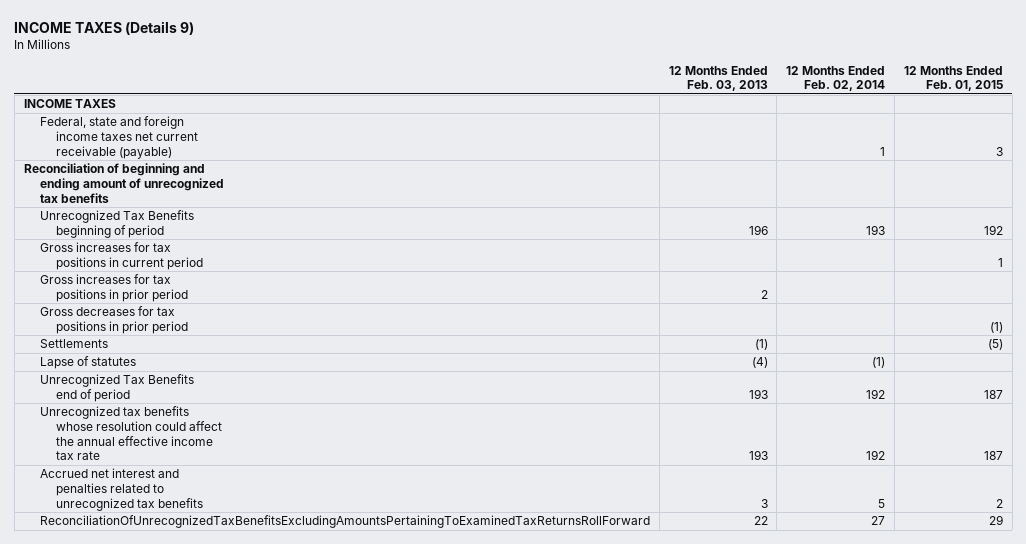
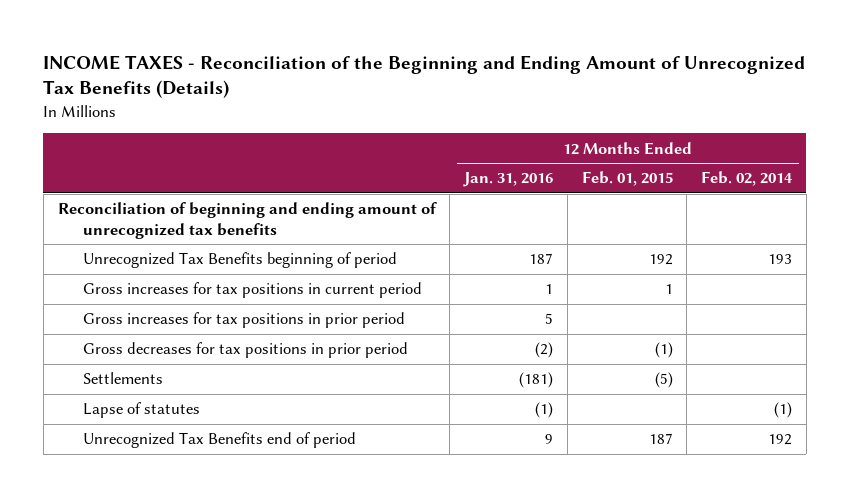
[14,20,195,35] INCOME TAXES (Details 9) -> [43,54,806,99] INCOME TAXES - Reconciliation of the Beginning and Ending Amount of Unrecognized Tax Benefits (Details)
[668,65,768,92] 12 Months Ended Feb. 03, 2013 -> none
none -> [463,172,554,188] Jan. 31, 2016
[23,99,116,109] INCOME TAXES -> none
[39,116,199,159] Federal, state and foreign income taxes net current receivable (payable) -> none
[39,406,223,461] Unrecognized tax benefits whose resolution could affect the annual effective income tax rate -> none
[39,468,204,511] Accrued net interest and penalties related to unrecognized tax benefits -> none
[39,515,650,529] ReconciliationOfUnrecognizedTaxBenefitsExcludingAmountsPertainingToExaminedTaxReturnsRollForward -> none

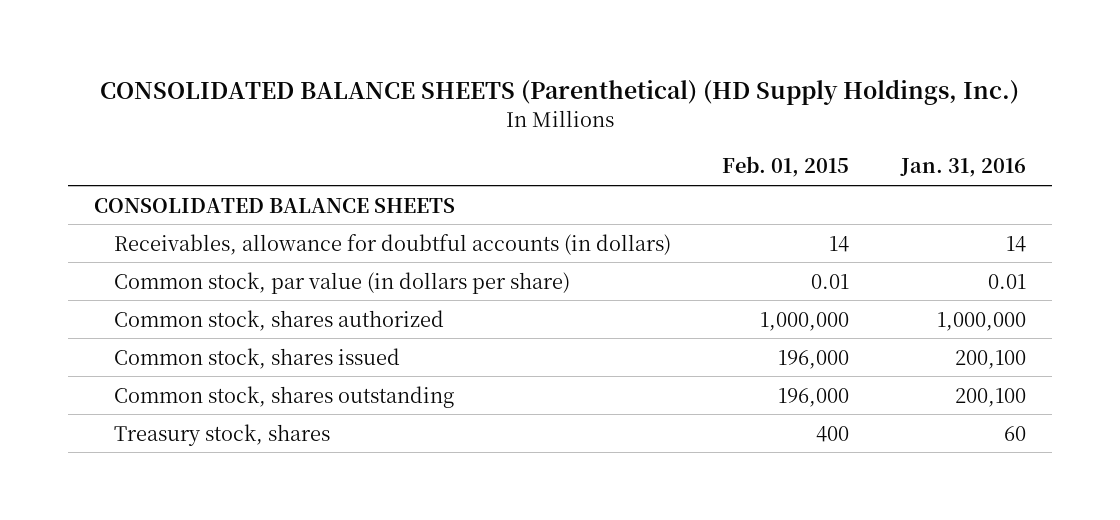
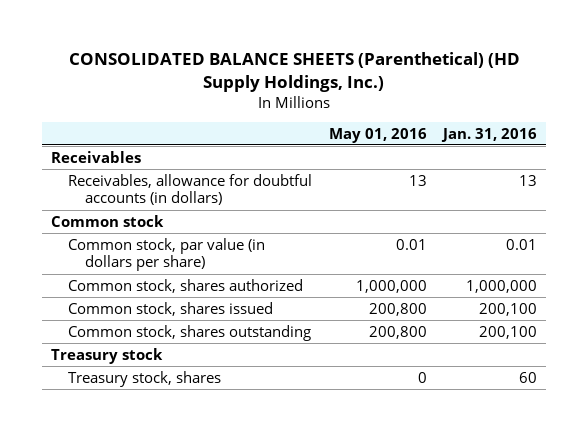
[722,156,850,178] Feb. 01, 2015 -> none
none -> [328,127,427,143] May 01, 2016
[93,197,455,213] CONSOLIDATED BALANCE SHEETS -> none
none -> [50,150,141,163] Receivables
[1005,235,1026,252] 14 -> [519,174,538,186] 13
none -> [50,214,164,227] Common stock
none -> [50,347,163,364] Treasury stock

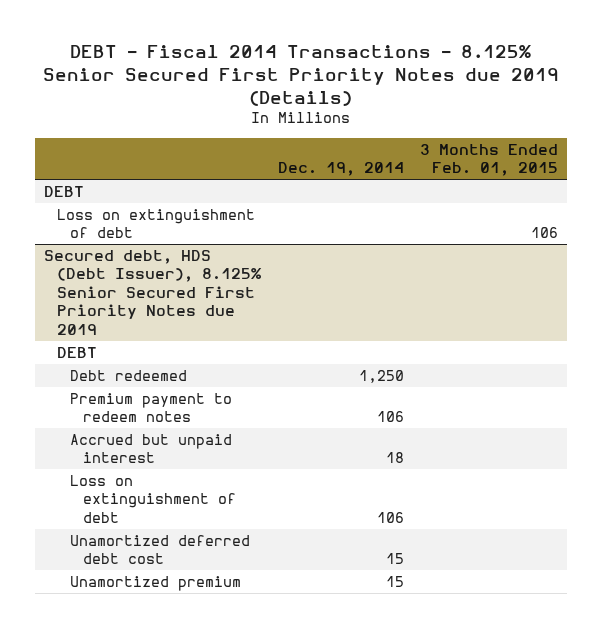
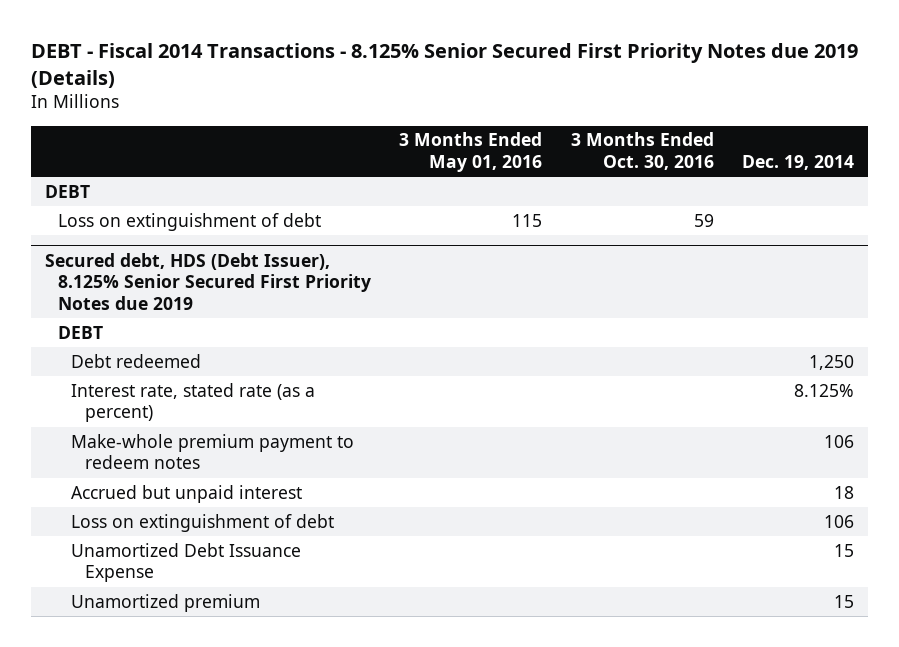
[420,143,559,177] 3 Months Ended Feb. 01, 2015 -> none
none -> [399,132,543,173] 3 Months Ended May 01, 2016
none -> [570,132,714,171] 3 Months Ended Oct. 30, 2016
none -> [71,382,316,423] Interest rate, stated rate (as a percent)
[69,392,232,423] Premium payment to redeem notes -> [71,433,355,470] Make-whole premium payment to redeem notes
[69,534,250,565] Unamortized deferred debt cost -> [71,542,302,583] Unamortized Debt Issuance Expense

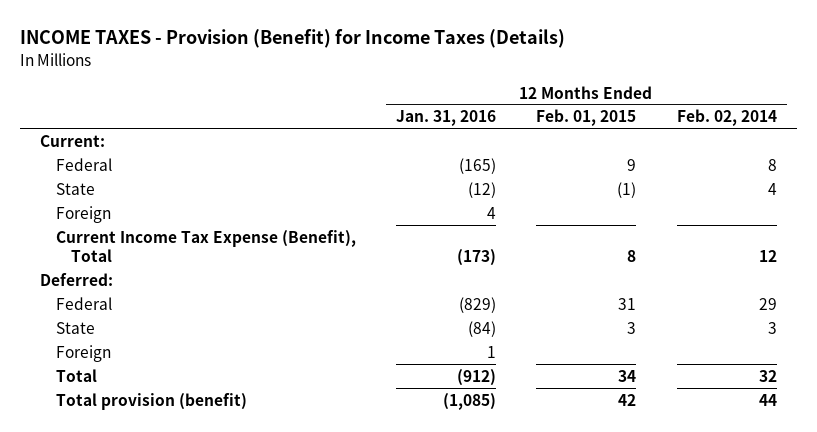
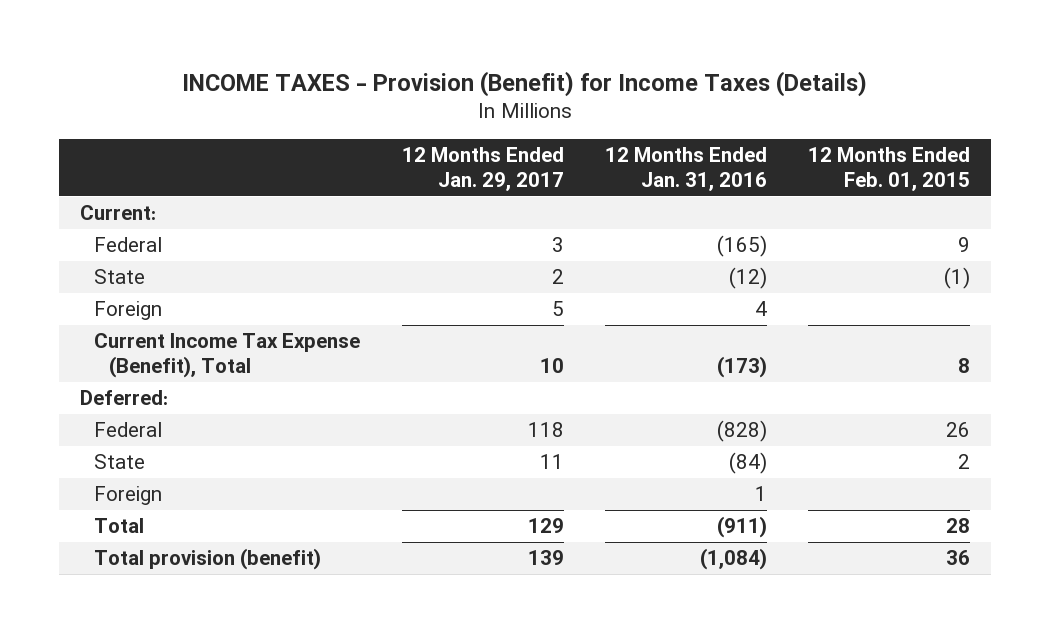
[676,109,777,127] Feb. 02, 2014 -> none
none -> [401,147,564,191] 12 Months Ended Jan. 29, 2017
[459,296,497,313] (829) -> [717,420,768,443] (828)
[618,297,637,310] 31 -> [946,422,971,438] 26
[627,321,637,334] 3 -> [958,454,971,470] 2
[457,368,497,386] (912) -> [717,516,768,539] (911)
[618,369,637,382] 34 -> [946,518,971,534] 28
[443,392,497,410] (1,085) -> [700,548,768,571] (1,084)
[618,393,637,406] 42 -> [946,550,971,566] 36

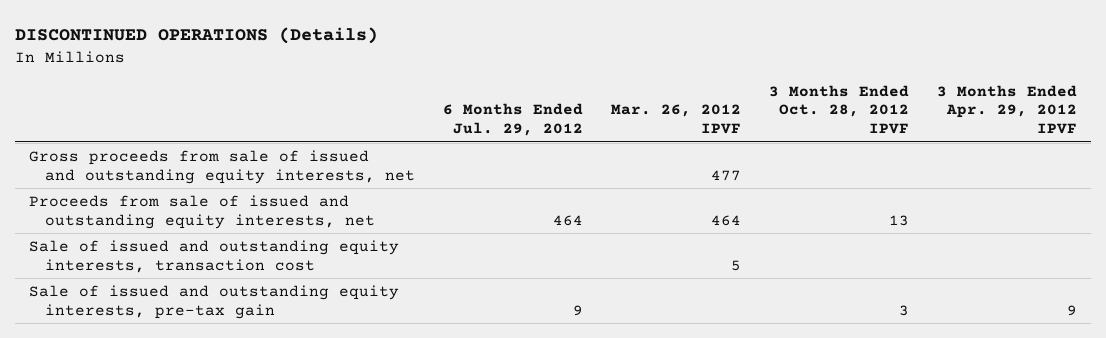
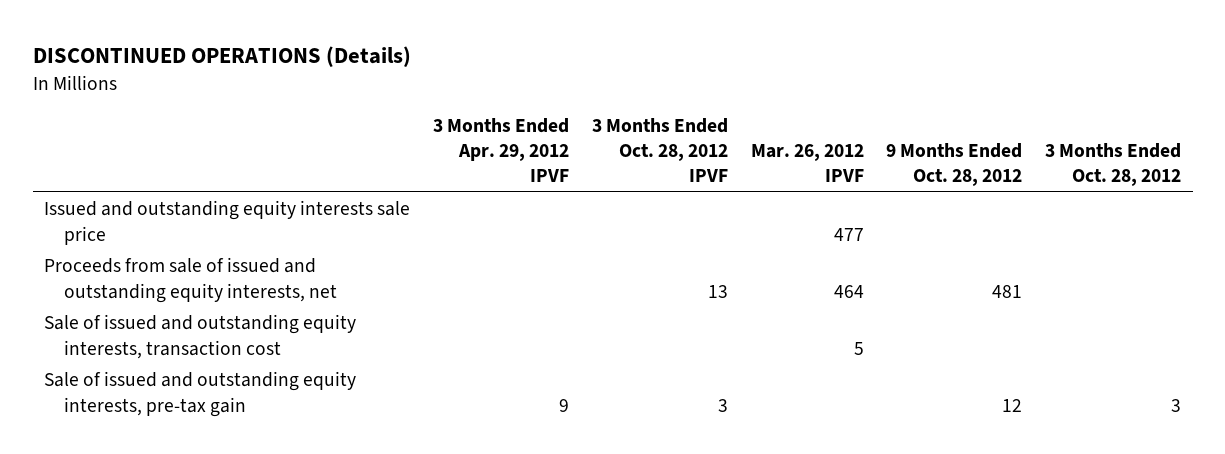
[442,103,583,137] 6 Months Ended Jul. 29, 2012 -> none
none -> [886,142,1023,187] 9 Months Ended Oct. 28, 2012
none -> [1045,142,1182,187] 3 Months Ended Oct. 28, 2012
[28,149,415,184] Gross proceeds from sale of issued and outstanding equity interests, net -> [44,200,411,245] Issued and outstanding equity interests sale price

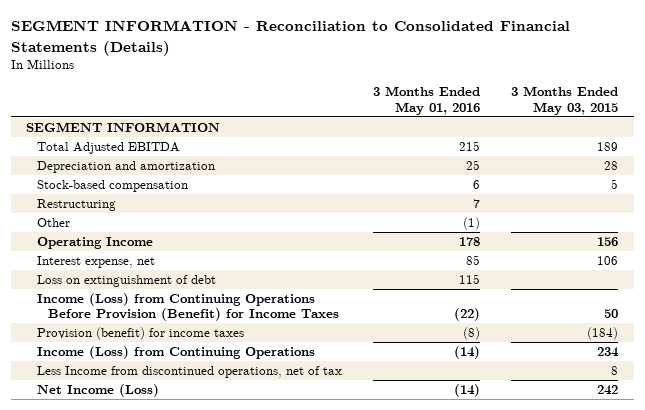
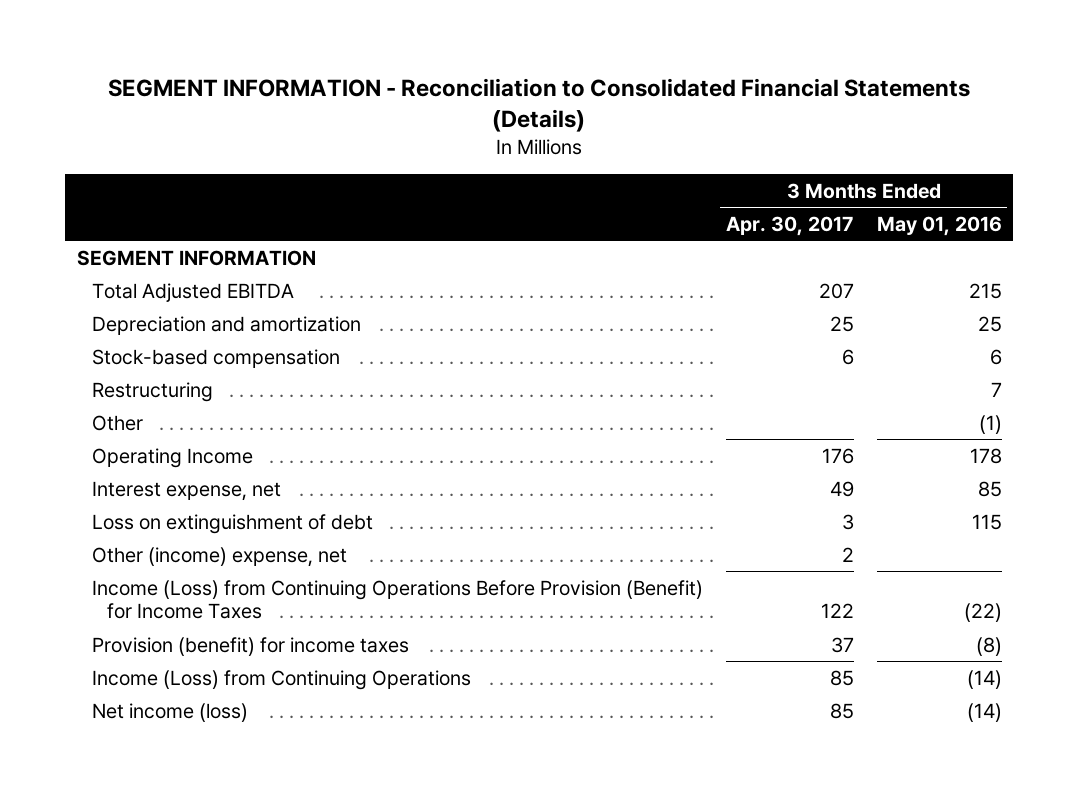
[511,86,619,115] 3 Months Ended May 03, 2015 -> none
none -> [725,215,854,236] Apr. 30, 2017
none -> [91,546,347,567] Other (income) expense, net
[37,365,343,378] Less Income from discontinued operations, net of tax -> none
[37,383,160,397] Net Income (Loss) -> [91,702,248,722] Net income (loss)

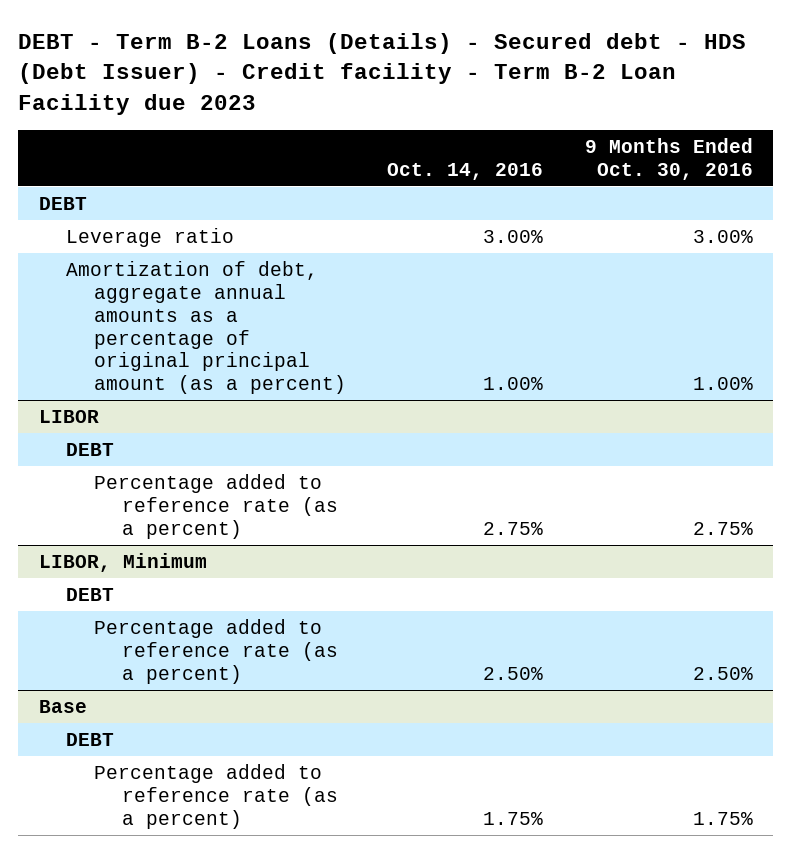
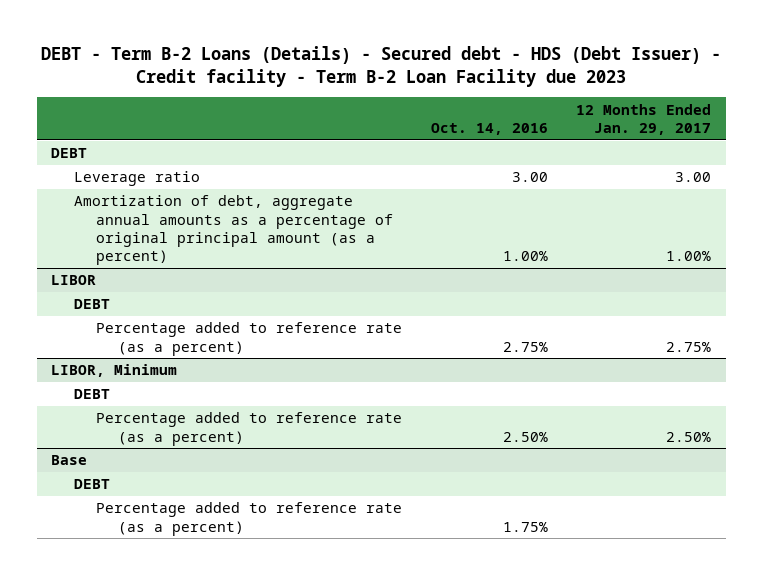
[584,137,753,180] 9 Months Ended Oct. 30, 2016 -> none
none -> [576,103,712,135] 12 Months Ended Jan. 29, 2017
[483,230,544,244] 3.00% -> [511,172,548,183] 3.00

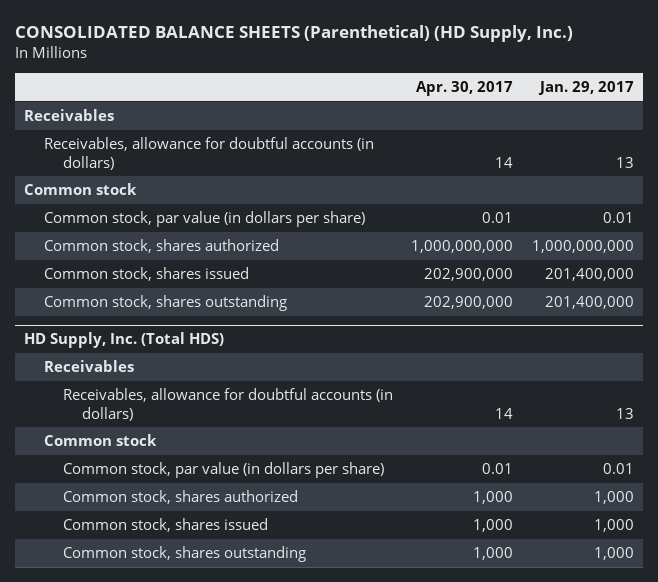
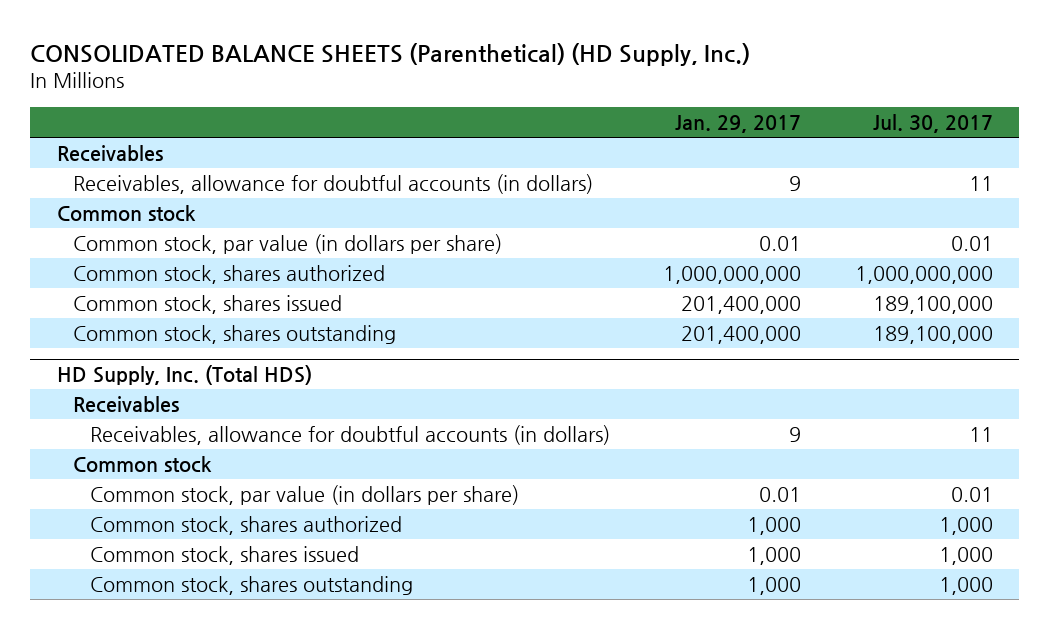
[416,80,514,96] Apr. 30, 2017 -> none
none -> [872,113,993,133] Jul. 30, 2017
[615,156,634,168] 13 -> [789,175,802,191] 9
[615,407,634,419] 13 -> [789,426,802,442] 9

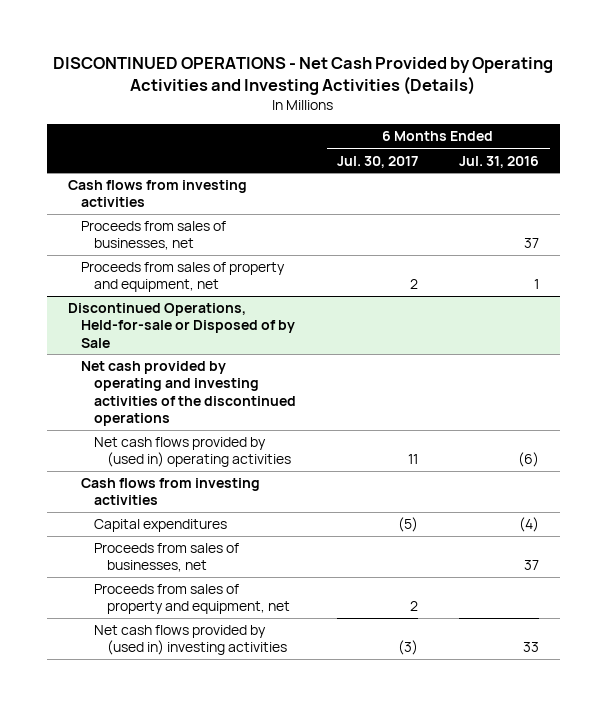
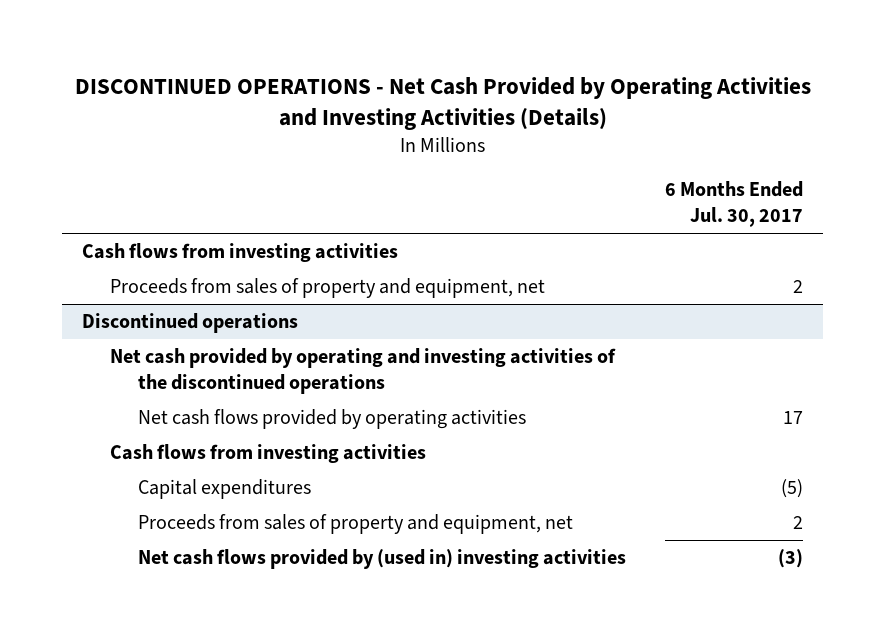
[459,155,540,168] Jul. 31, 2016 -> none
[80,221,226,251] Proceeds from sales of businesses, net -> none
[67,303,295,348] Discontinued Operations, Held-for-sale or Disposed of by Sale -> none
none -> [81,313,298,334] Discontinued operations
[94,437,292,468] Net cash flows provided by (used in) operating activities -> [138,409,527,430] Net cash flows provided by operating activities
[408,454,419,465] 11 -> [783,411,804,425] 17
[94,543,240,573] Proceeds from sales of businesses, net -> none

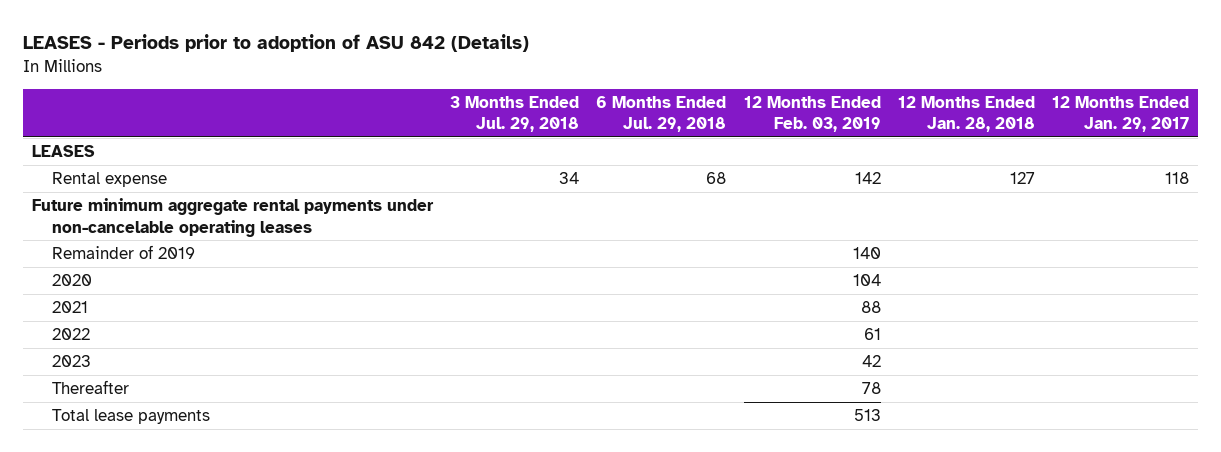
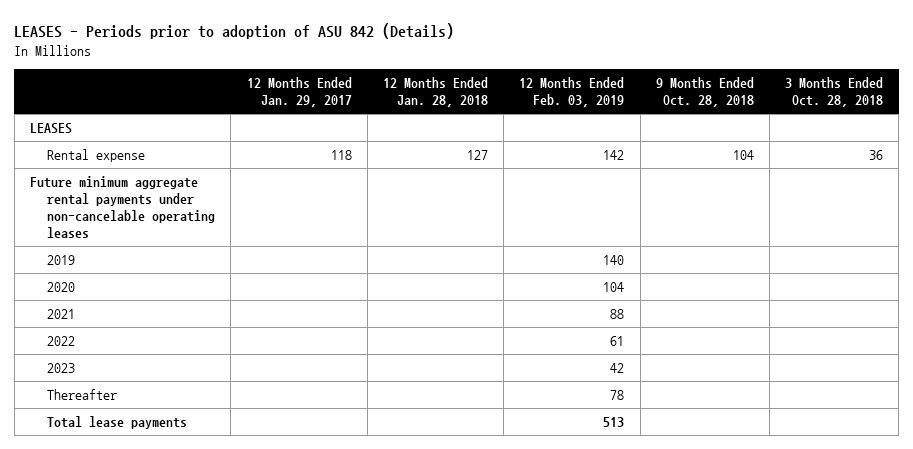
[450,95,580,133] 3 Months Ended Jul. 29, 2018 -> none
[596,95,727,133] 6 Months Ended Jul. 29, 2018 -> none
none -> [655,77,754,108] 9 Months Ended Oct. 28, 2018
none -> [785,77,884,108] 3 Months Ended Oct. 28, 2018
[52,245,196,260] Remainder of 2019 -> none
none -> [47,254,76,265] 2019

